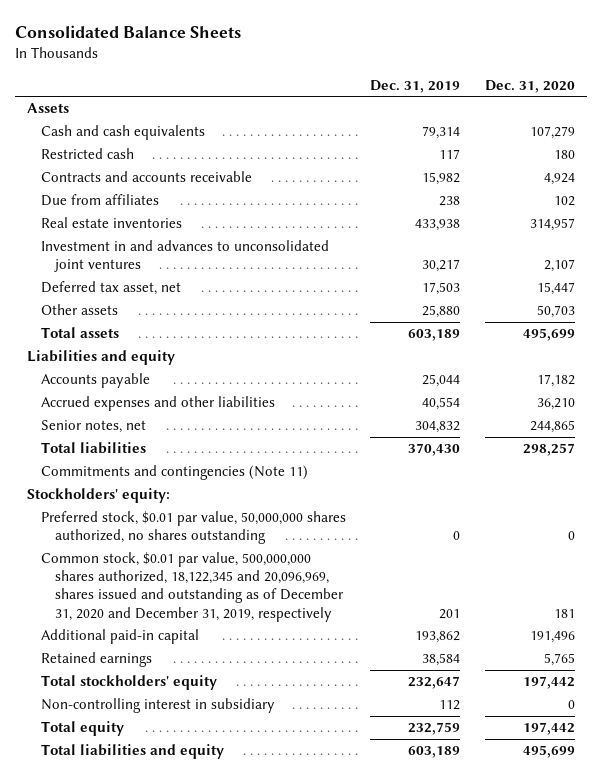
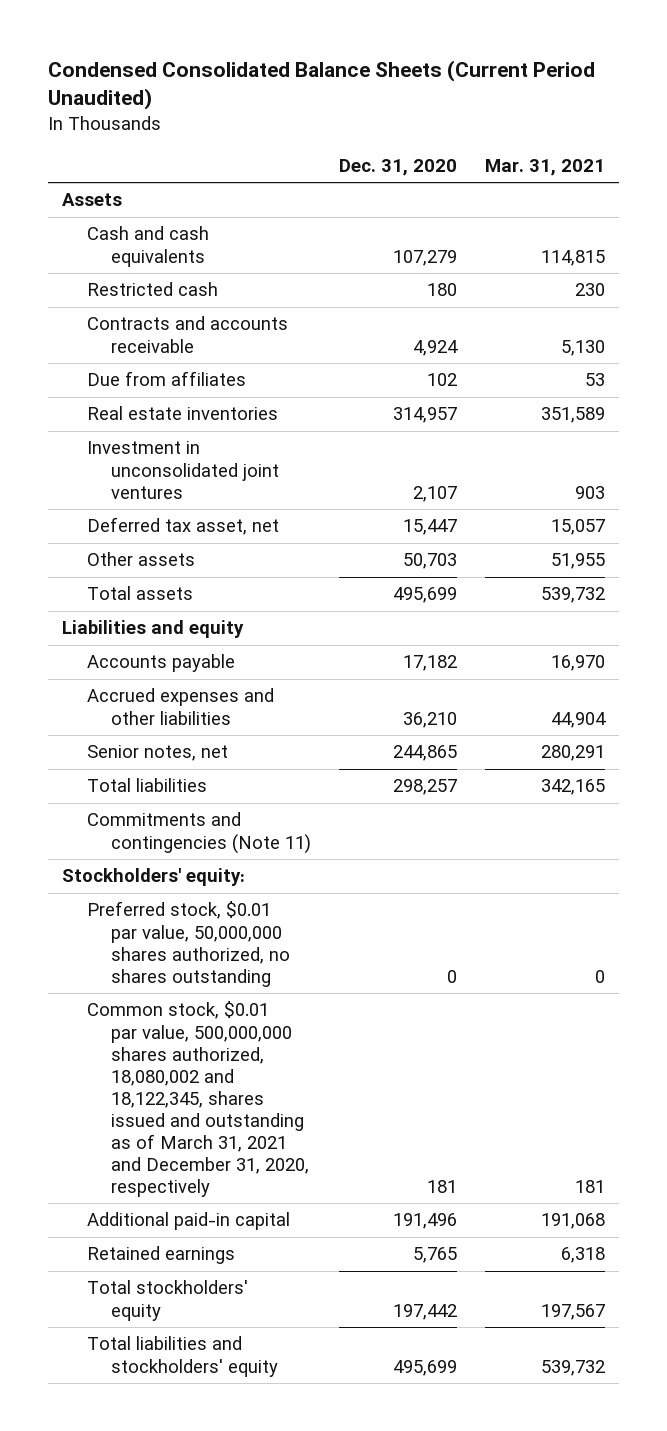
[14,25,241,39] Consolidated Balance Sheets -> [47,59,595,111] Condensed Consolidated Balance Sheets (Current Period Unaudited)
[370,79,461,93] Dec. 31, 2019 -> none
none -> [484,159,605,177] Mar. 31, 2021
[40,240,329,273] Investment in and advances to unconsolidated joint ventures -> [86,441,280,499] Investment in unconsolidated joint ventures
[40,552,344,622] Common stock, $0.01 par value, 500,000,000 shares authorized, 18,122,345 and 20,096,969, shares issued and outstanding as of December 31, 2020 and December 31, 2019, respectively -> [86,1001,310,1197] Common stock, $0.01 par value, 500,000,000 shares authorized, 18,080,002 and 18,122,345, shares issued and outstanding as of March 31, 2021 and December 31, 2020, respectively
[40,698,275,714] Non-controlling interest in subsidiary -> none
[40,721,124,737] Total equity -> none
[40,744,224,760] Total liabilities and equity -> [86,1336,279,1377] Total liabilities and stockholders' equity

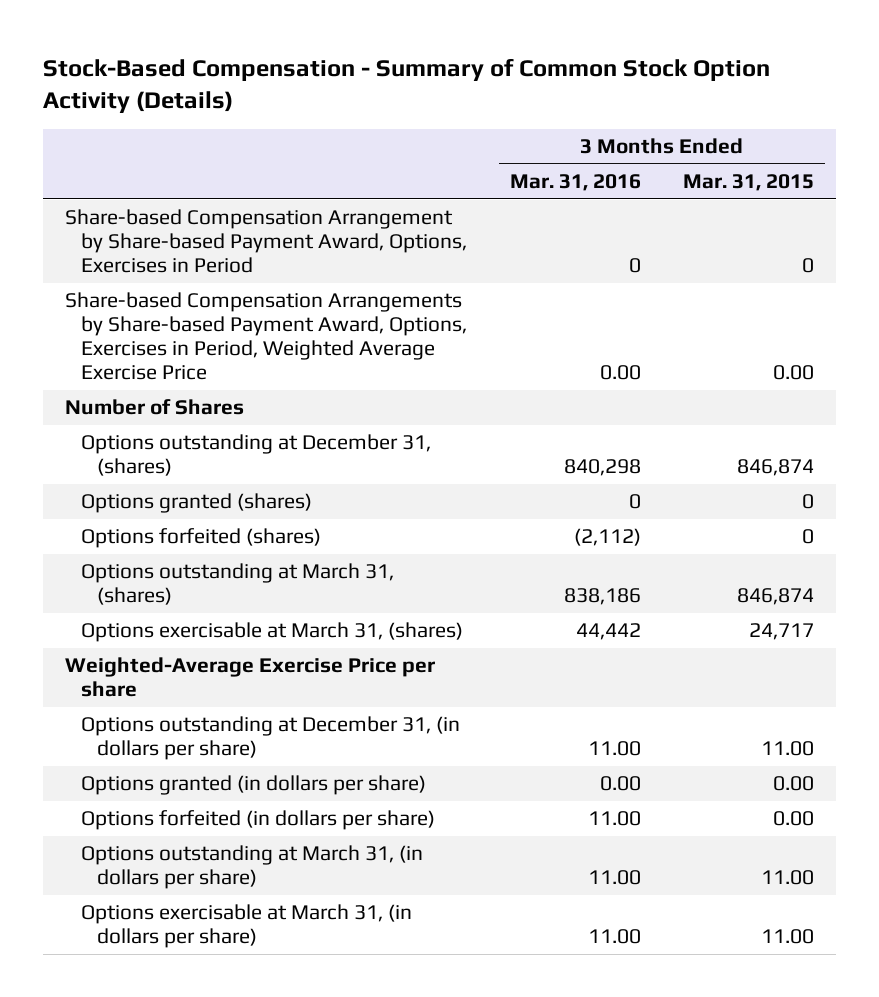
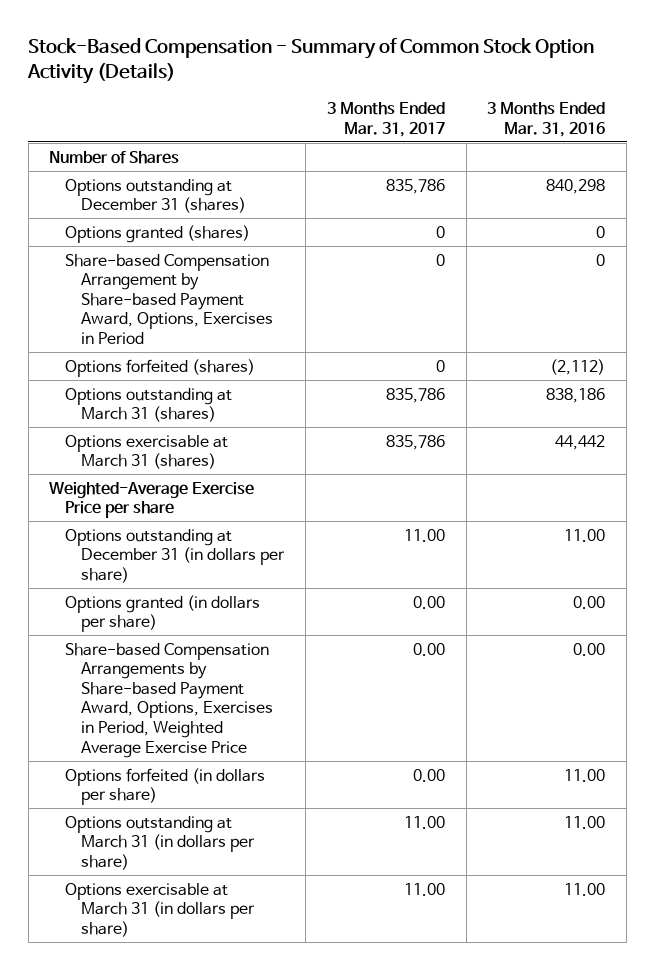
[683,173,815,191] Mar. 31, 2015 -> none
none -> [326,102,445,137] 3 Months Ended Mar. 31, 2017
[80,434,431,477] Options outstanding at December 31, (shares) -> [65,178,247,214] Options outstanding at December 31 (shares)
[64,209,467,274] Share-based Compensation Arrangement by Share-based Payment Award, Options, Exercises in Period -> [65,253,274,345] Share-based Compensation Arrangement by Share-based Payment Award, Options, Exercises in Period
[80,563,394,606] Options outstanding at March 31, (shares) -> [65,387,233,423] Options outstanding at March 31 (shares)
[80,622,463,643] Options exercisable at March 31, (shares) -> [65,434,229,470] Options exercisable at March 31 (shares)
[80,716,460,761] Options outstanding at December 31, (in dollars per share) -> [65,528,286,583] Options outstanding at December 31 (in dollars per share)
[64,292,467,381] Share-based Compensation Arrangements by Share-based Payment Award, Options, Exercises in Period, Weighted Average Exercise Price -> [65,642,274,758] Share-based Compensation Arrangements by Share-based Payment Award, Options, Exercises in Period, Weighted Average Exercise Price
[80,845,423,890] Options outstanding at March 31, (in dollars per share) -> [65,815,256,870] Options outstanding at March 31 (in dollars per share)
[80,904,412,949] Options exercisable at March 31, (in dollars per share) -> [65,882,256,937] Options exercisable at March 31 (in dollars per share)

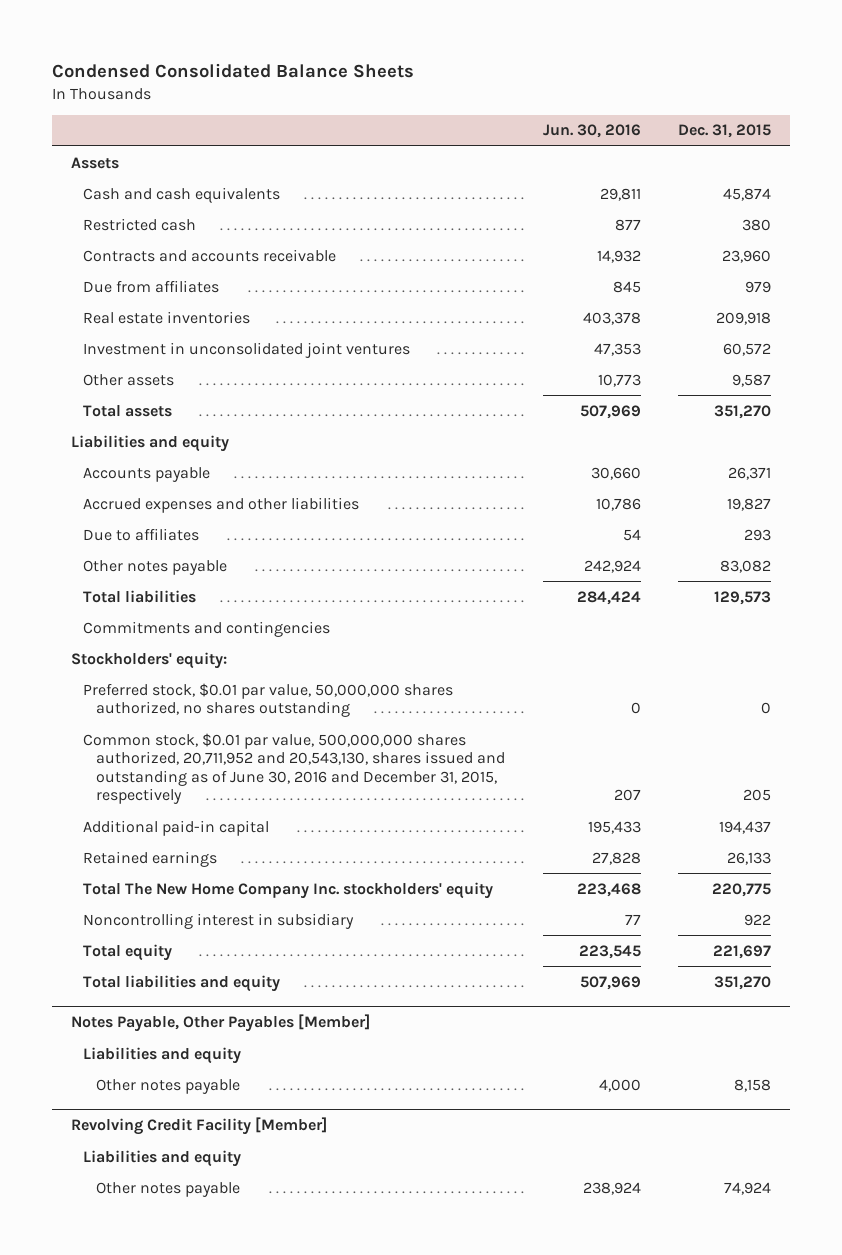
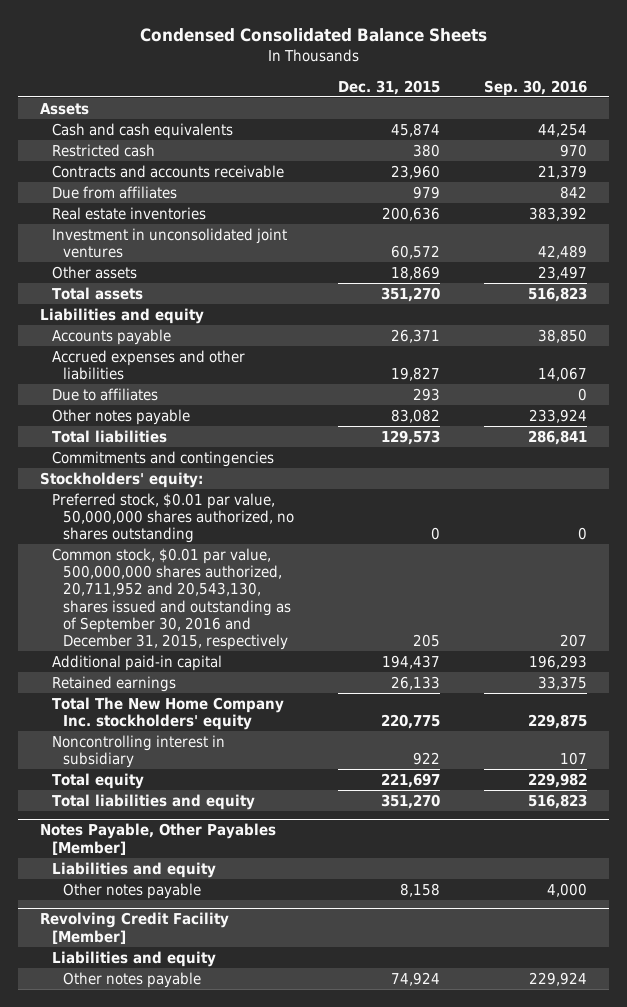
[542,124,641,139] Jun. 30, 2016 -> none
none -> [484,79,588,96] Sep. 30, 2016
[716,311,772,325] 209,918 -> [382,206,441,221] 200,636
[732,373,772,387] 9,587 -> [391,265,441,280] 18,869
[83,732,505,805] Common stock, $0.01 par value, 500,000,000 shares authorized, 20,711,952 and 20,543,130, shares issued and outstanding as of June 30, 2016 and December 31, 2015, respectively -> [51,547,292,651] Common stock, $0.01 par value, 500,000,000 shares authorized, 20,711,952 and 20,543,130, shares issued and outstanding as of September 30, 2016 and December 31, 2015, respectively

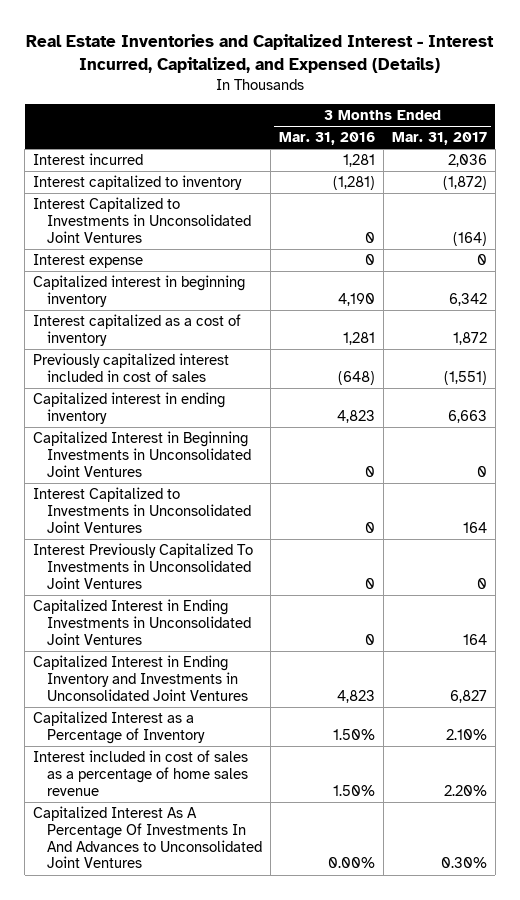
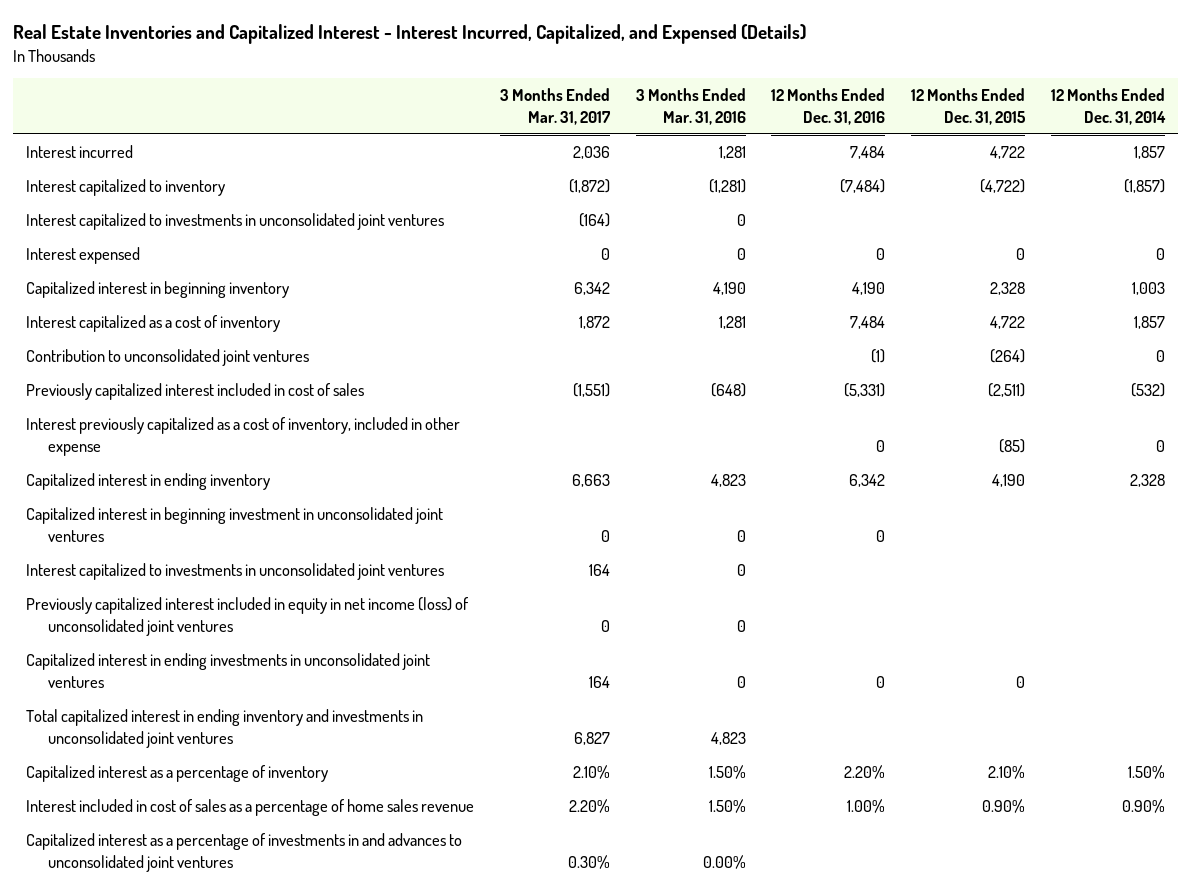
none -> [771,88,886,125] 12 Months Ended Dec. 31, 2016
none -> [911,88,1027,125] 12 Months Ended Dec. 31, 2015
none -> [1050,88,1166,125] 12 Months Ended Dec. 31, 2014
[33,196,251,243] Interest Capitalized to Investments in Unconsolidated Joint Ventures -> [26,213,445,231] Interest capitalized to investments in unconsolidated joint ventures
[33,253,144,268] Interest expense -> [26,247,141,265] Interest expensed
none -> [26,349,310,367] Contribution to unconsolidated joint ventures
none -> [26,417,461,456] Interest previously capitalized as a cost of inventory, included in other expense
[33,430,251,477] Capitalized Interest in Beginning Investments in Unconsolidated Joint Ventures -> [26,507,444,542] Capitalized interest in beginning investment in unconsolidated joint ventures
[33,486,251,533] Interest Capitalized to Investments in Unconsolidated Joint Ventures -> [26,563,445,581] Interest capitalized to investments in unconsolidated joint ventures
[33,542,254,589] Interest Previously Capitalized To Investments in Unconsolidated Joint Ventures -> [26,597,470,636] Previously capitalized interest included in equity in net income (loss) of unconsolidated joint ventures
[33,598,251,645] Capitalized Interest in Ending Investments in Unconsolidated Joint Ventures -> [26,653,431,688] Capitalized interest in ending investments in unconsolidated joint ventures
[33,654,248,701] Capitalized Interest in Ending Inventory and Investments in Unconsolidated Joint Ventures -> [26,709,424,748] Total capitalized interest in ending inventory and investments in unconsolidated joint ventures
[33,710,205,744] Capitalized Interest as a Percentage of Inventory -> [26,765,329,783] Capitalized interest as a percentage of inventory
[33,805,262,869] Capitalized Interest As A Percentage Of Investments In And Advances to Unconsolidated Joint Ventures -> [26,833,463,872] Capitalized interest as a percentage of investments in and advances to unconsolidated joint ventures

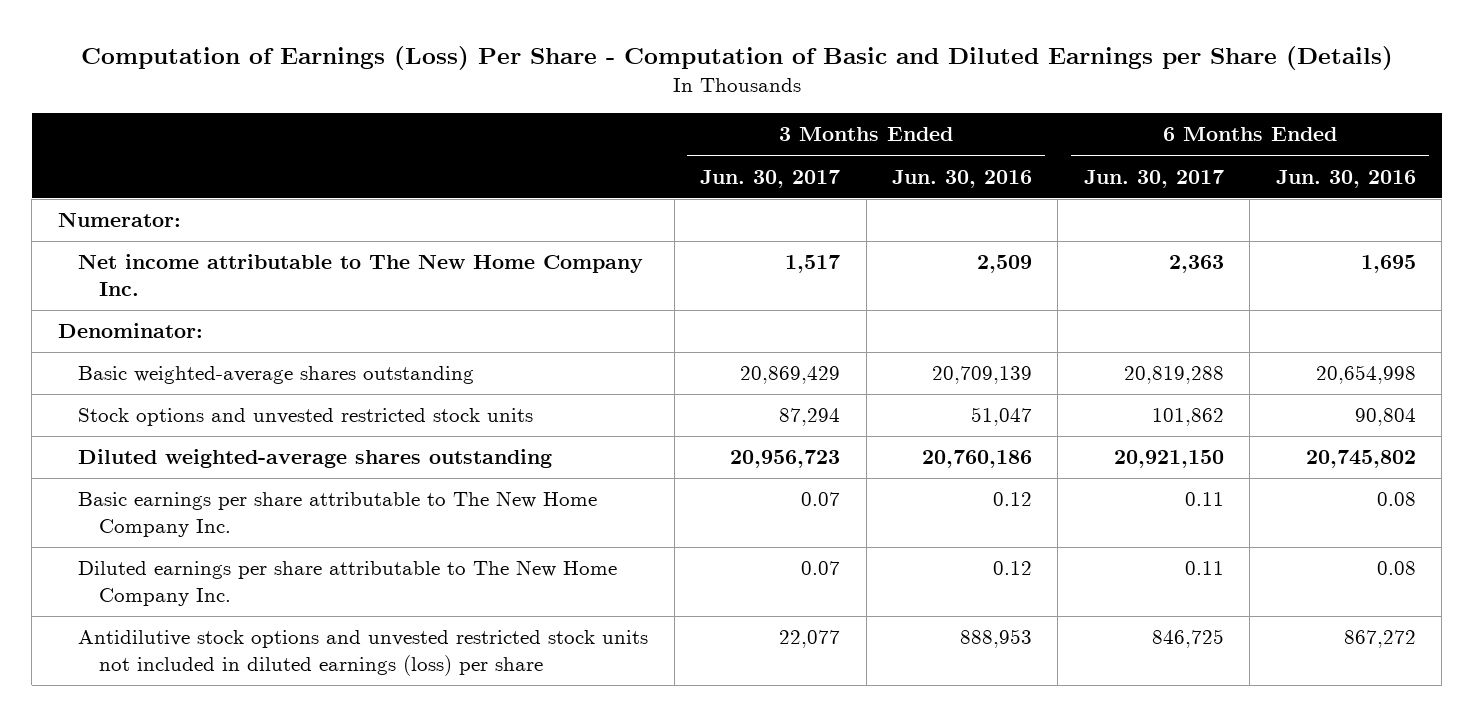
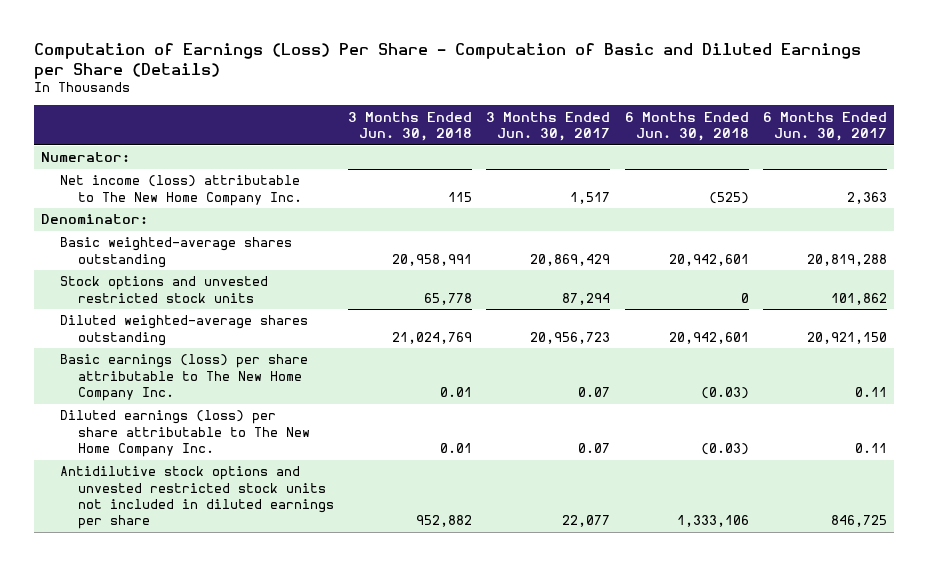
[892,169,1033,188] Jun. 30, 2016 -> none
[1275,169,1416,188] Jun. 30, 2016 -> none
none -> [348,111,473,142] 3 Months Ended Jun. 30, 2018
none -> [624,111,749,142] 6 Months Ended Jun. 30, 2018
[78,254,644,296] Net income attributable to The New Home Company Inc. -> [59,175,302,206] Net income (loss) attributable to The New Home Company Inc.
[78,491,598,537] Basic earnings per share attributable to The New Home Company Inc. -> [59,354,308,402] Basic earnings (loss) per share attributable to The New Home Company Inc.
[78,560,618,606] Diluted earnings per share attributable to The New Home Company Inc. -> [59,410,310,458] Diluted earnings (loss) per share attributable to The New Home Company Inc.
[78,630,649,676] Antidilutive stock options and unvested restricted stock units not included in diluted earnings (loss) per share -> [59,466,334,530] Antidilutive stock options and unvested restricted stock units not included in diluted earnings per share

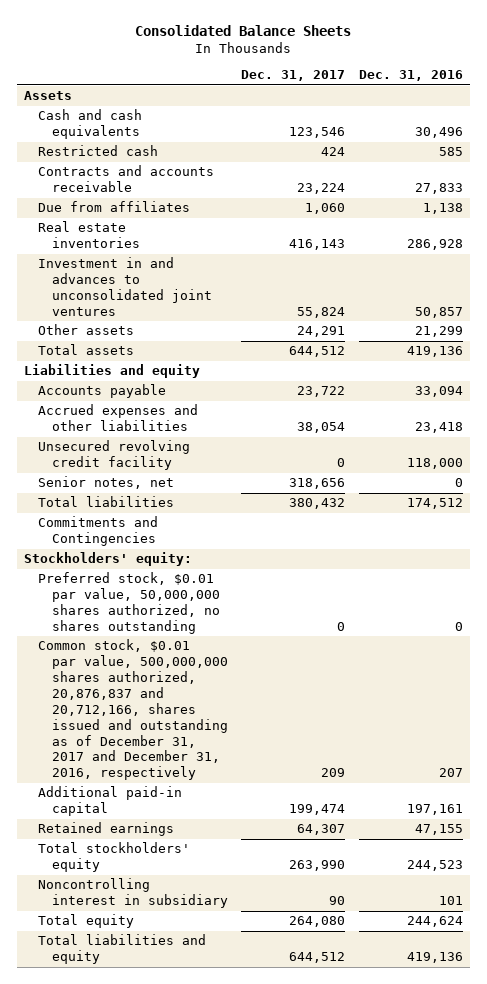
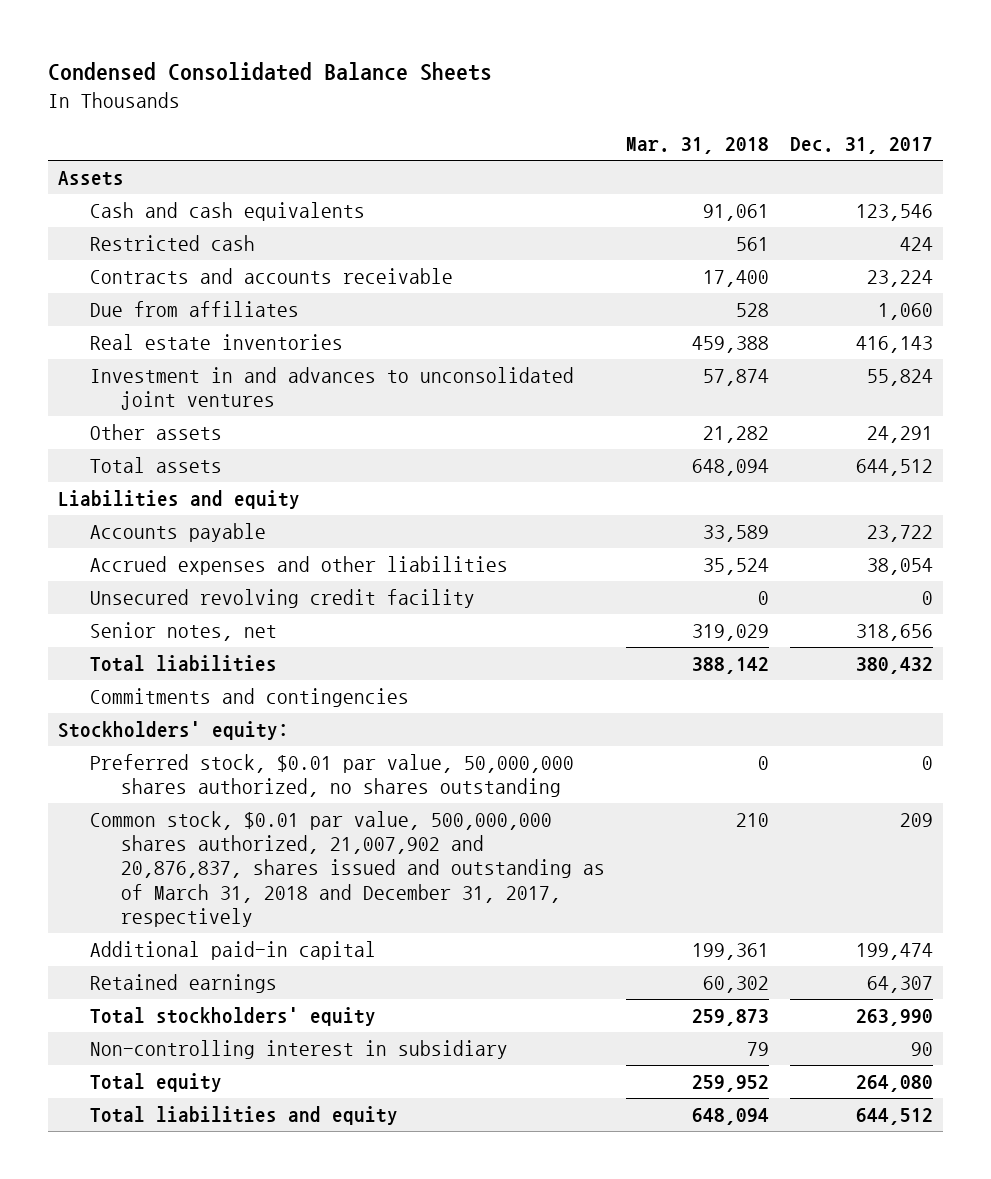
[135,25,352,37] Consolidated Balance Sheets -> [47,62,492,82] Condensed Consolidated Balance Sheets
[359,70,464,82] Dec. 31, 2016 -> none
none -> [625,137,769,155] Mar. 31, 2018
[37,516,158,547] Commitments and Contingencies -> [89,688,409,708] Commitments and contingencies
[37,639,228,781] Common stock, $0.01 par value, 500,000,000 shares authorized, 20,876,837 and 20,712,166, shares issued and outstanding as of December 31, 2017 and December 31, 2016, respectively -> [89,811,606,927] Common stock, $0.01 par value, 500,000,000 shares authorized, 21,007,902 and 20,876,837, shares issued and outstanding as of March 31, 2018 and December 31, 2017, respectively
[37,878,228,909] Noncontrolling interest in subsidiary -> [89,1040,508,1060] Non-controlling interest in subsidiary

